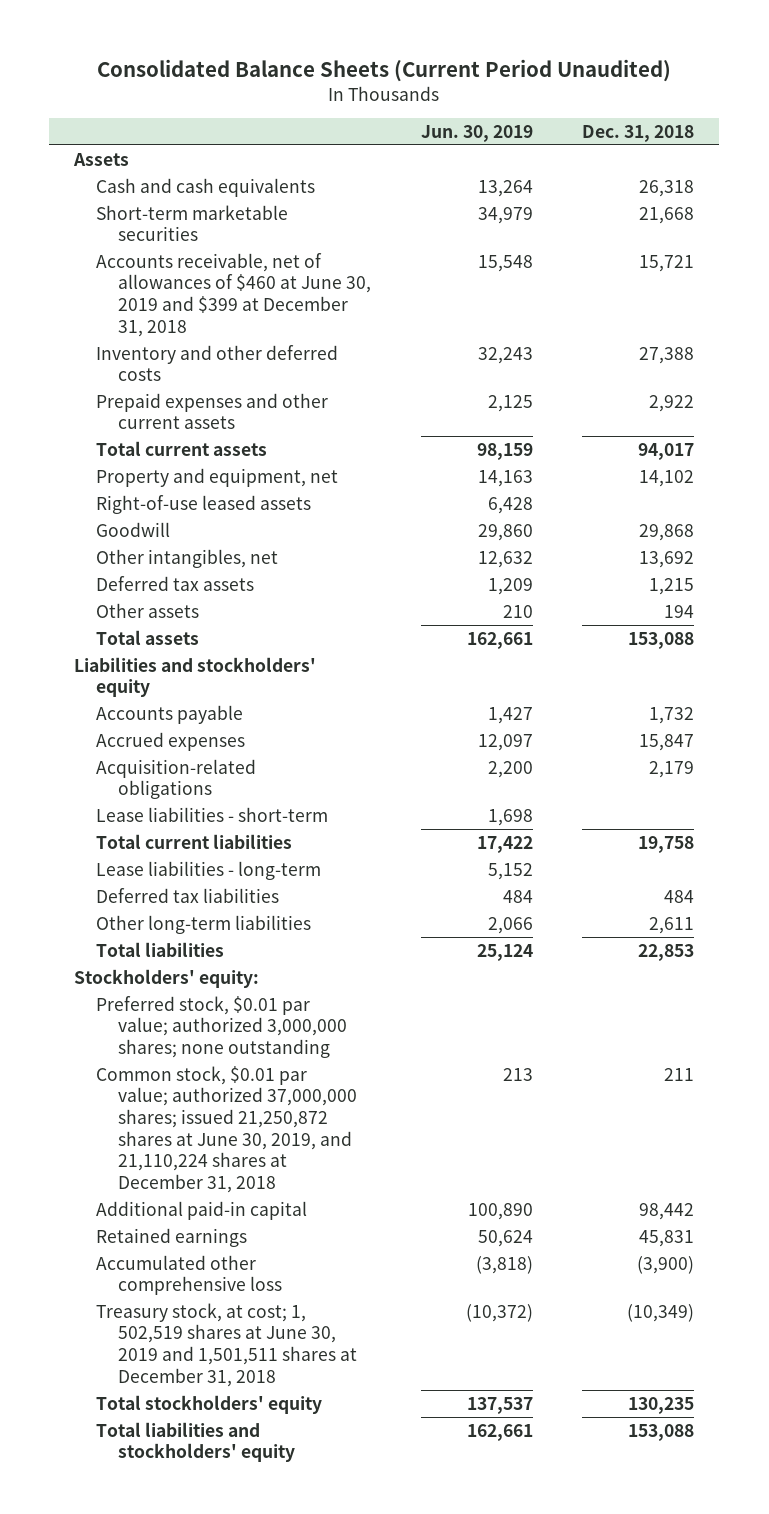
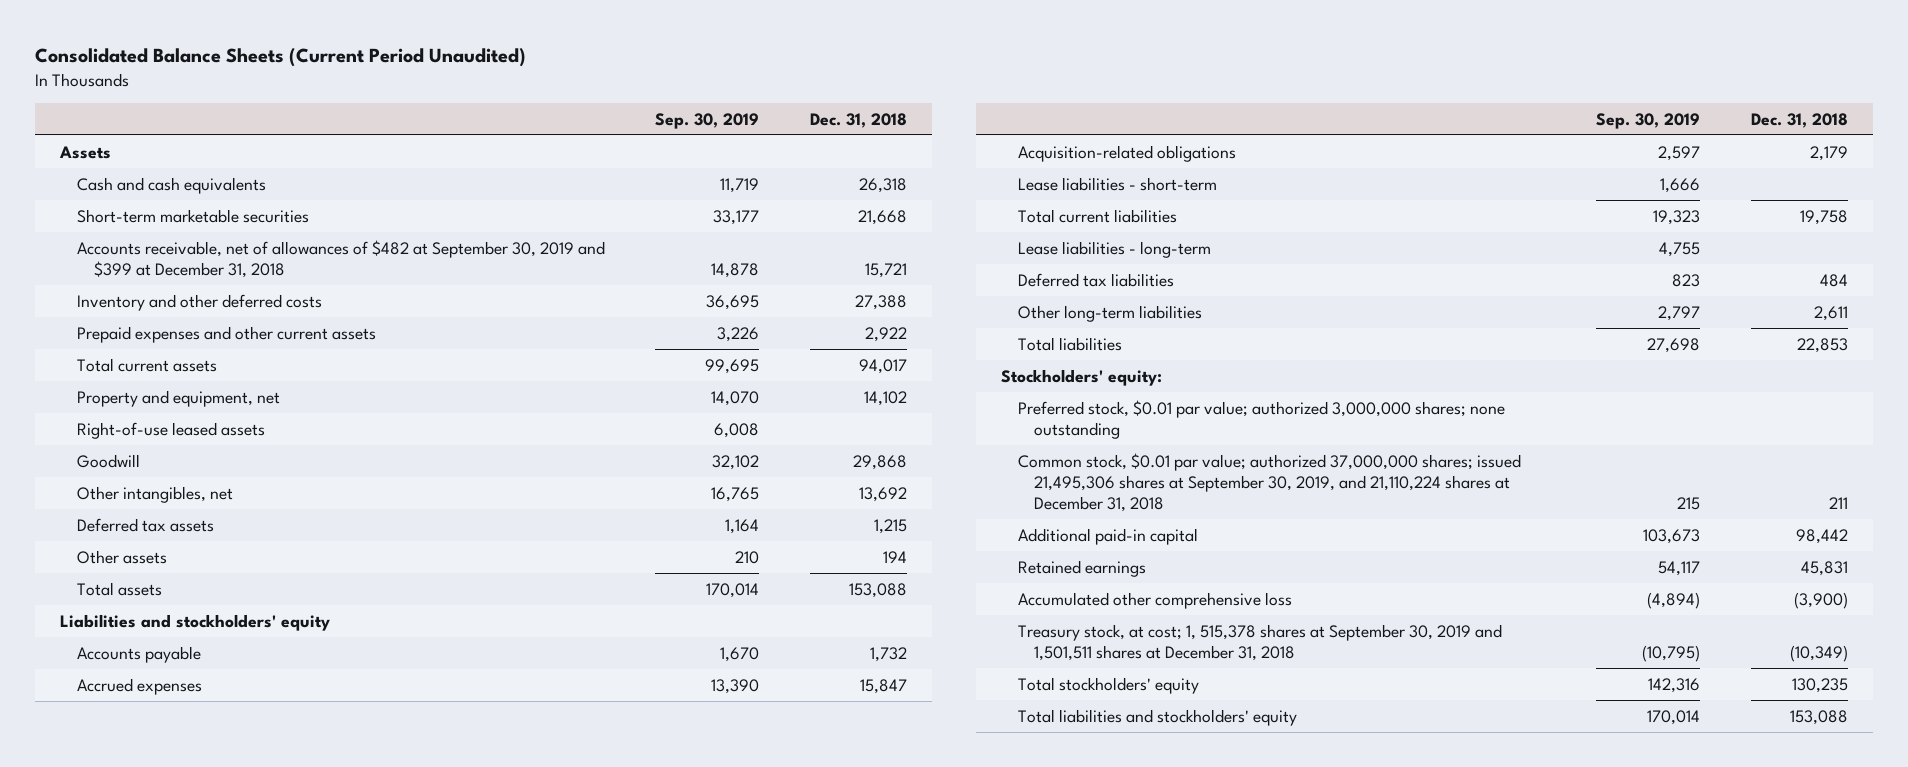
[420,124,533,142] Jun. 30, 2019 -> none
none -> [655,112,760,129] Sep. 30, 2019
[96,252,371,337] Accounts receivable, net of allowances of $460 at June 30, 2019 and $399 at December 31, 2018 -> [76,239,605,278] Accounts receivable, net of allowances of $482 at September 30, 2019 and $399 at December 31, 2018
[96,1065,357,1194] Common stock, $0.01 par value; authorized 37,000,000 shares; issued 21,250,872 shares at June 30, 2019, and 21,110,224 shares at December 31, 2018 -> [1017,452,1521,512] Common stock, $0.01 par value; authorized 37,000,000 shares; issued 21,495,306 shares at September 30, 2019, and 21,110,224 shares at December 31, 2018
[96,1302,357,1387] Treasury stock, at cost; 1, 502,519 shares at June 30, 2019 and 1,501,511 shares at December 31, 2018 -> [1017,623,1502,661] Treasury stock, at cost; 1, 515,378 shares at September 30, 2019 and 1,501,511 shares at December 31, 2018

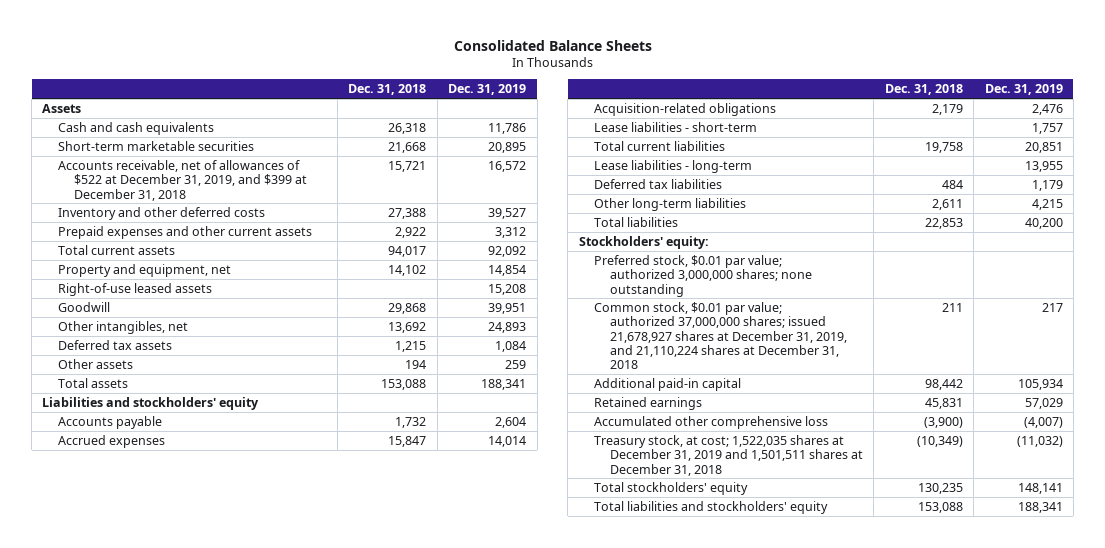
[34,48,526,68] Consolidated Balance Sheets (Current Period Unaudited) -> [453,39,652,51] Consolidated Balance Sheets
[655,112,760,129] Sep. 30, 2019 -> none
none -> [448,84,527,96] Dec. 31, 2019
[76,239,605,278] Accounts receivable, net of allowances of $482 at September 30, 2019 and $399 at December 31, 2018 -> [58,159,307,201] Accounts receivable, net of allowances of $522 at December 31, 2019, and $399 at December 31, 2018
[1017,452,1521,512] Common stock, $0.01 par value; authorized 37,000,000 shares; issued 21,495,306 shares at September 30, 2019, and 21,110,224 shares at December 31, 2018 -> [594,301,847,370] Common stock, $0.01 par value; authorized 37,000,000 shares; issued 21,678,927 shares at December 31, 2019, and 21,110,224 shares at December 31, 2018
[1017,623,1502,661] Treasury stock, at cost; 1, 515,378 shares at September 30, 2019 and 1,501,511 shares at December 31, 2018 -> [594,434,863,476] Treasury stock, at cost; 1,522,035 shares at December 31, 2019 and 1,501,511 shares at December 31, 2018

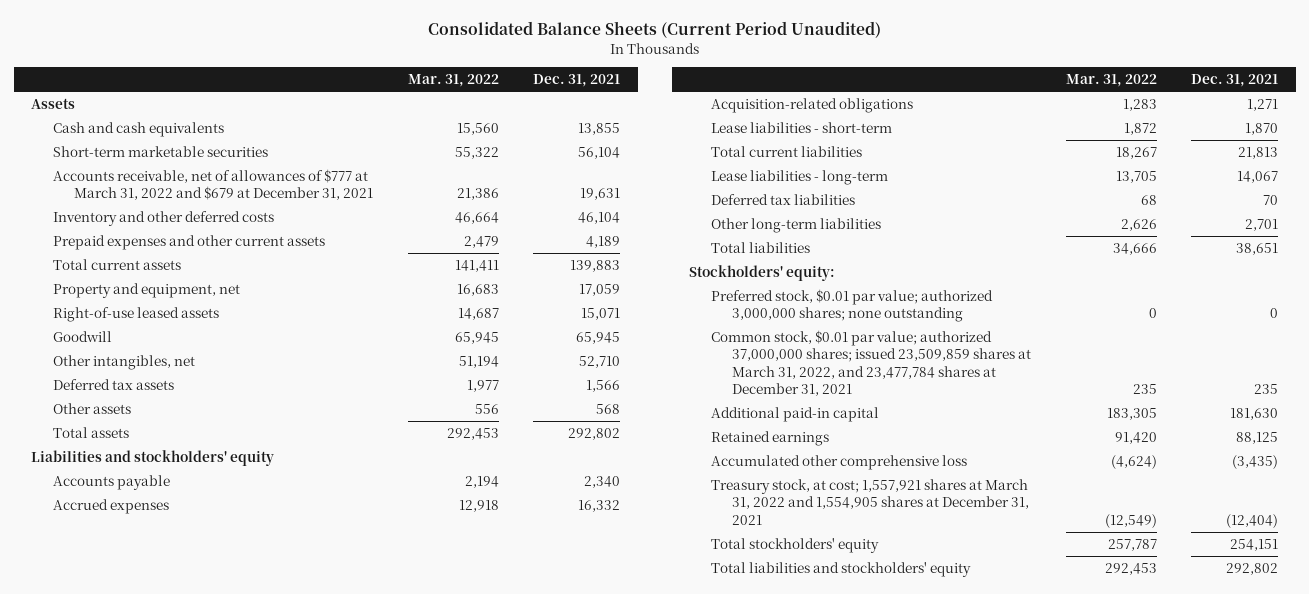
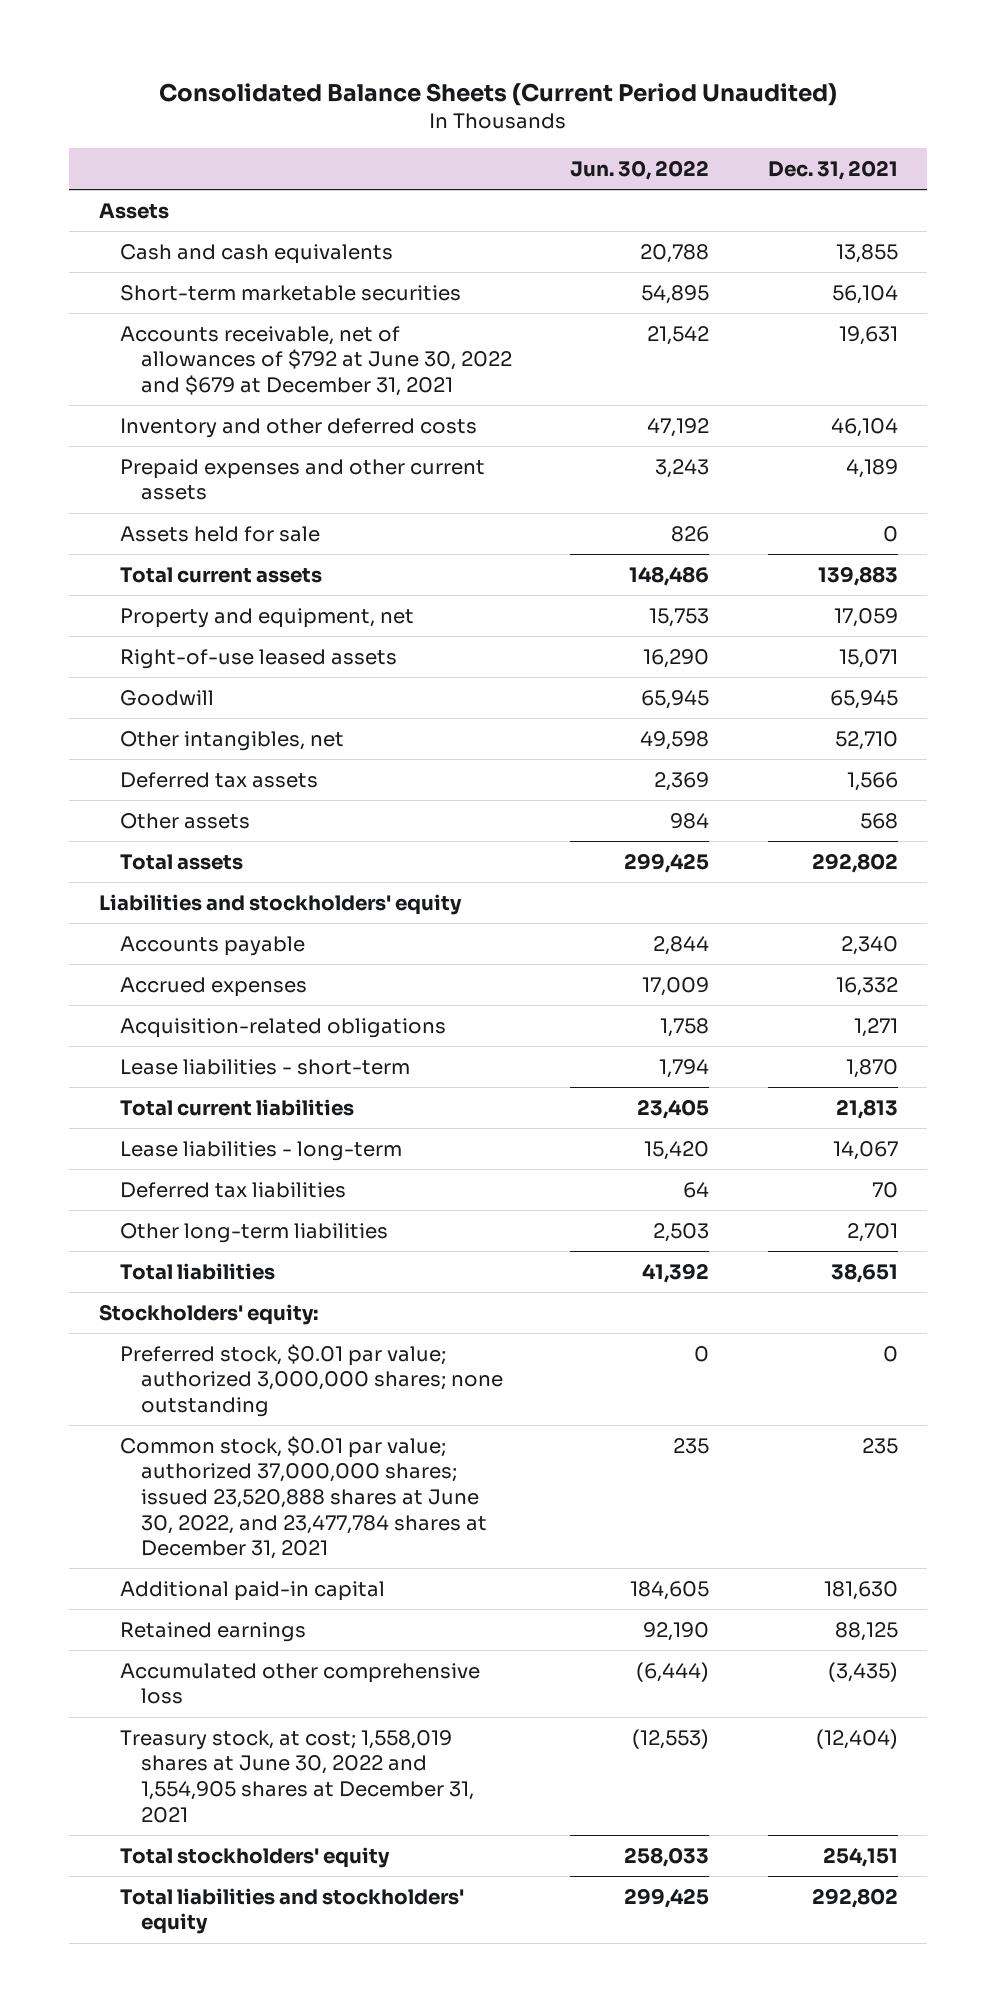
[407,74,499,88] Mar. 31, 2022 -> none
none -> [570,159,710,180] Jun. 30, 2022
[52,168,374,201] Accounts receivable, net of allowances of $777 at March 31, 2022 and $679 at December 31, 2021 -> [119,325,512,396] Accounts receivable, net of allowances of $792 at June 30, 2022 and $679 at December 31, 2021
none -> [119,525,320,542] Assets held for sale
[710,329,1032,396] Common stock, $0.01 par value; authorized 37,000,000 shares; issued 23,509,859 shares at March 31, 2022, and 23,477,784 shares at December 31, 2021 -> [119,1435,487,1560] Common stock, $0.01 par value; authorized 37,000,000 shares; issued 23,520,888 shares at June 30, 2022, and 23,477,784 shares at December 31, 2021
[710,478,1030,525] Treasury stock, at cost; 1,557,921 shares at March 31, 2022 and 1,554,905 shares at December 31, 2021 -> [119,1729,474,1823] Treasury stock, at cost; 1,558,019 shares at June 30, 2022 and 1,554,905 shares at December 31, 2021

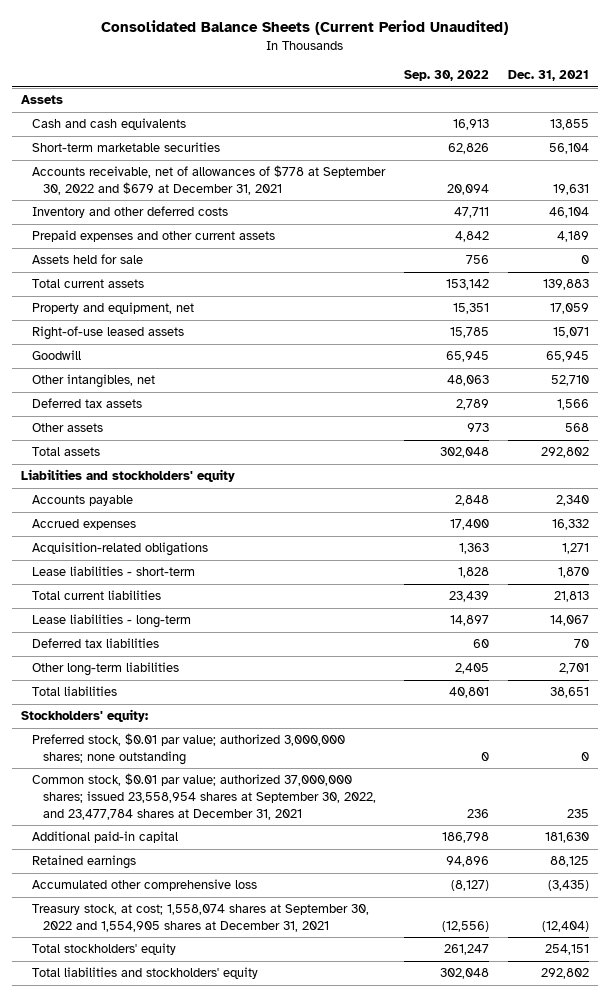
[570,159,710,180] Jun. 30, 2022 -> none
none -> [403,70,489,82] Sep. 30, 2022
[119,325,512,396] Accounts receivable, net of allowances of $792 at June 30, 2022 and $679 at December 31, 2021 -> [31,165,386,195] Accounts receivable, net of allowances of $778 at September 30, 2022 and $679 at December 31, 2021
[119,1435,487,1560] Common stock, $0.01 par value; authorized 37,000,000 shares; issued 23,520,888 shares at June 30, 2022, and 23,477,784 shares at December 31, 2021 -> [31,773,376,820] Common stock, $0.01 par value; authorized 37,000,000 shares; issued 23,558,954 shares at September 30, 2022, and 23,477,784 shares at December 31, 2021
[119,1729,474,1823] Treasury stock, at cost; 1,558,019 shares at June 30, 2022 and 1,554,905 shares at December 31, 2021 -> [31,904,369,932] Treasury stock, at cost; 1,558,074 shares at September 30, 2022 and 1,554,905 shares at December 31, 2021

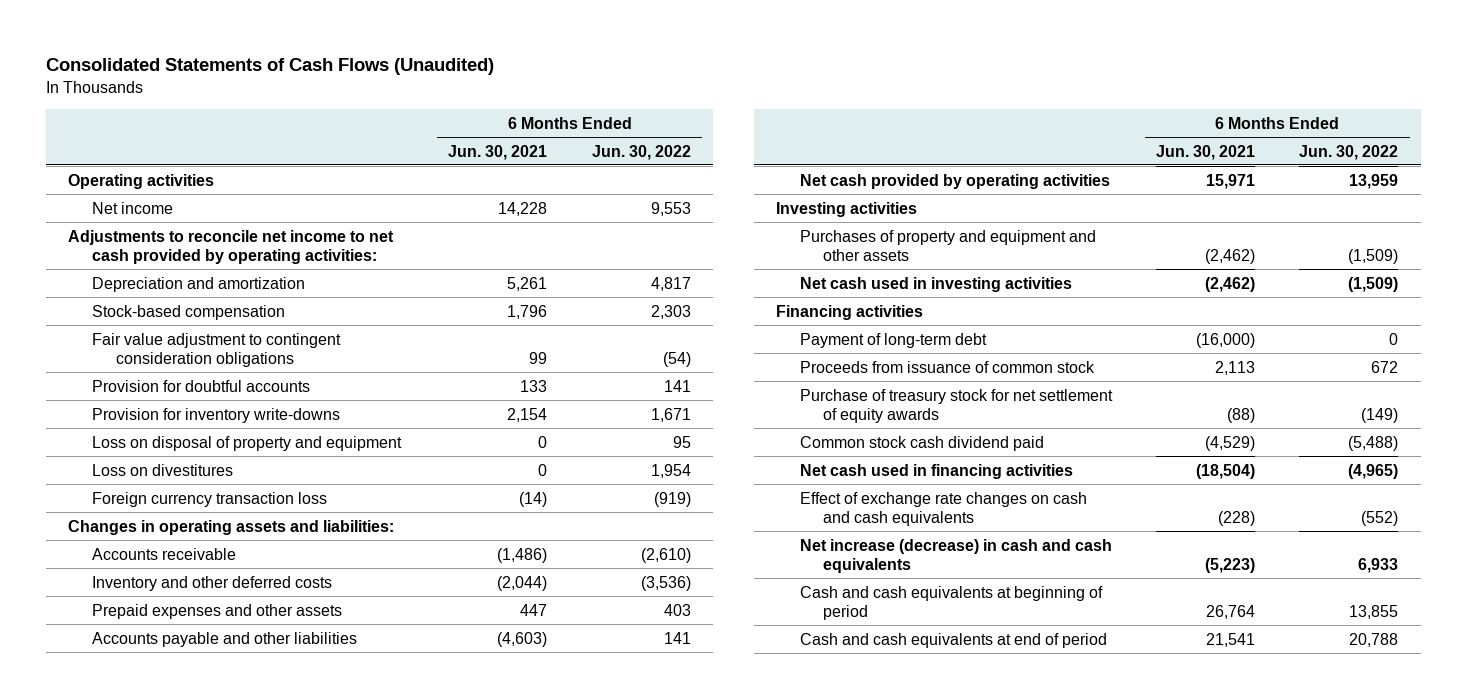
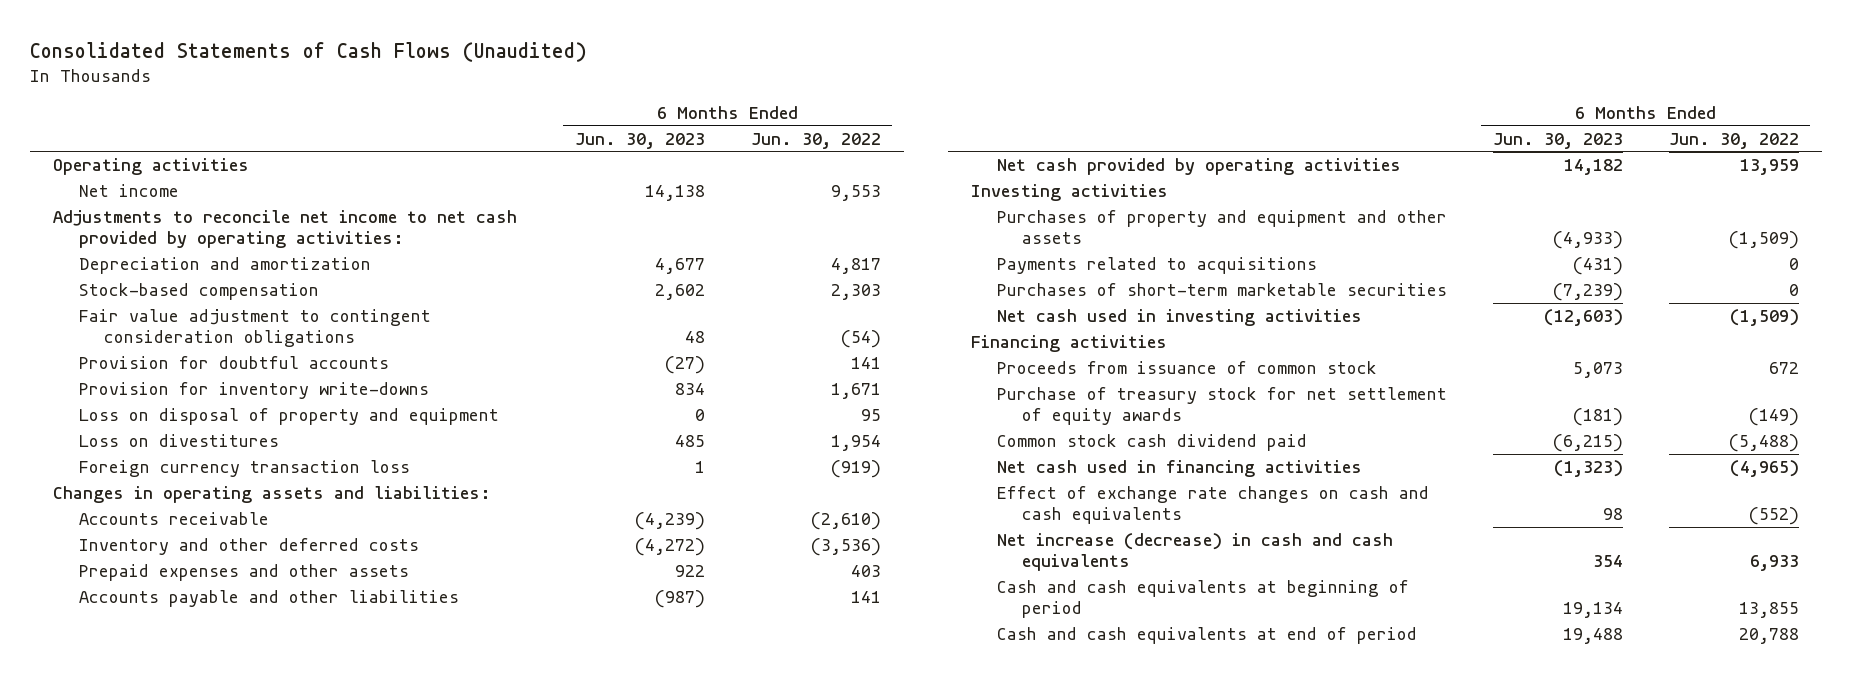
[448,144,548,160] Jun. 30, 2021 -> none
none -> [574,132,705,149] Jun. 30, 2023
none -> [996,257,1317,275] Payments related to acquisitions
none -> [996,283,1447,297] Purchases of short-term marketable securities
[799,332,987,348] Payment of long-term debt -> none

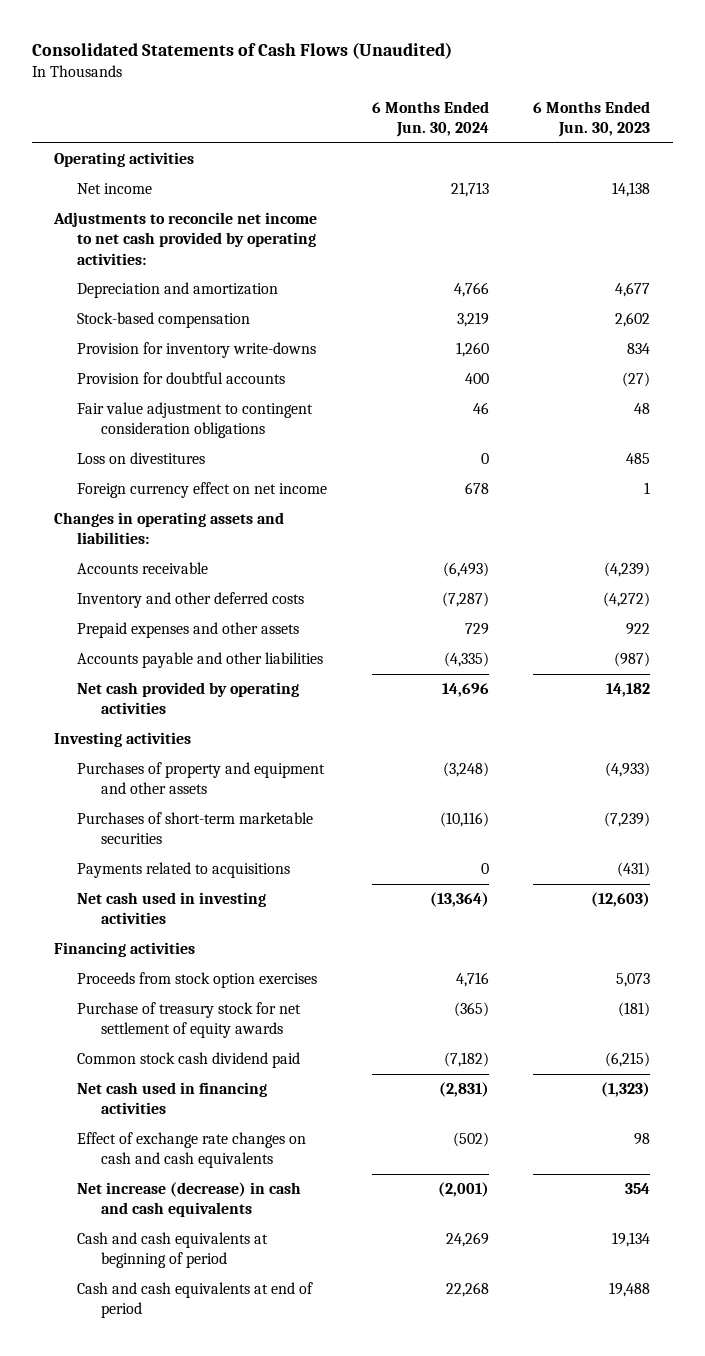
[750,132,881,149] Jun. 30, 2022 -> none
none -> [371,100,489,138] 6 Months Ended Jun. 30, 2024
[78,408,499,426] Loss on disposal of property and equipment -> none
[78,356,389,370] Provision for doubtful accounts -> [77,372,286,385] Provision for doubtful accounts
[78,309,431,348] Fair value adjustment to contingent consideration obligations -> [77,402,314,439] Fair value adjustment to contingent consideration obligations
[78,460,410,478] Foreign currency transaction loss -> [77,482,328,499] Foreign currency effect on net income
[996,257,1317,275] Payments related to acquisitions -> [77,862,291,879] Payments related to acquisitions
[996,361,1377,375] Proceeds from issuance of common stock -> [77,972,318,989] Proceeds from stock option exercises

